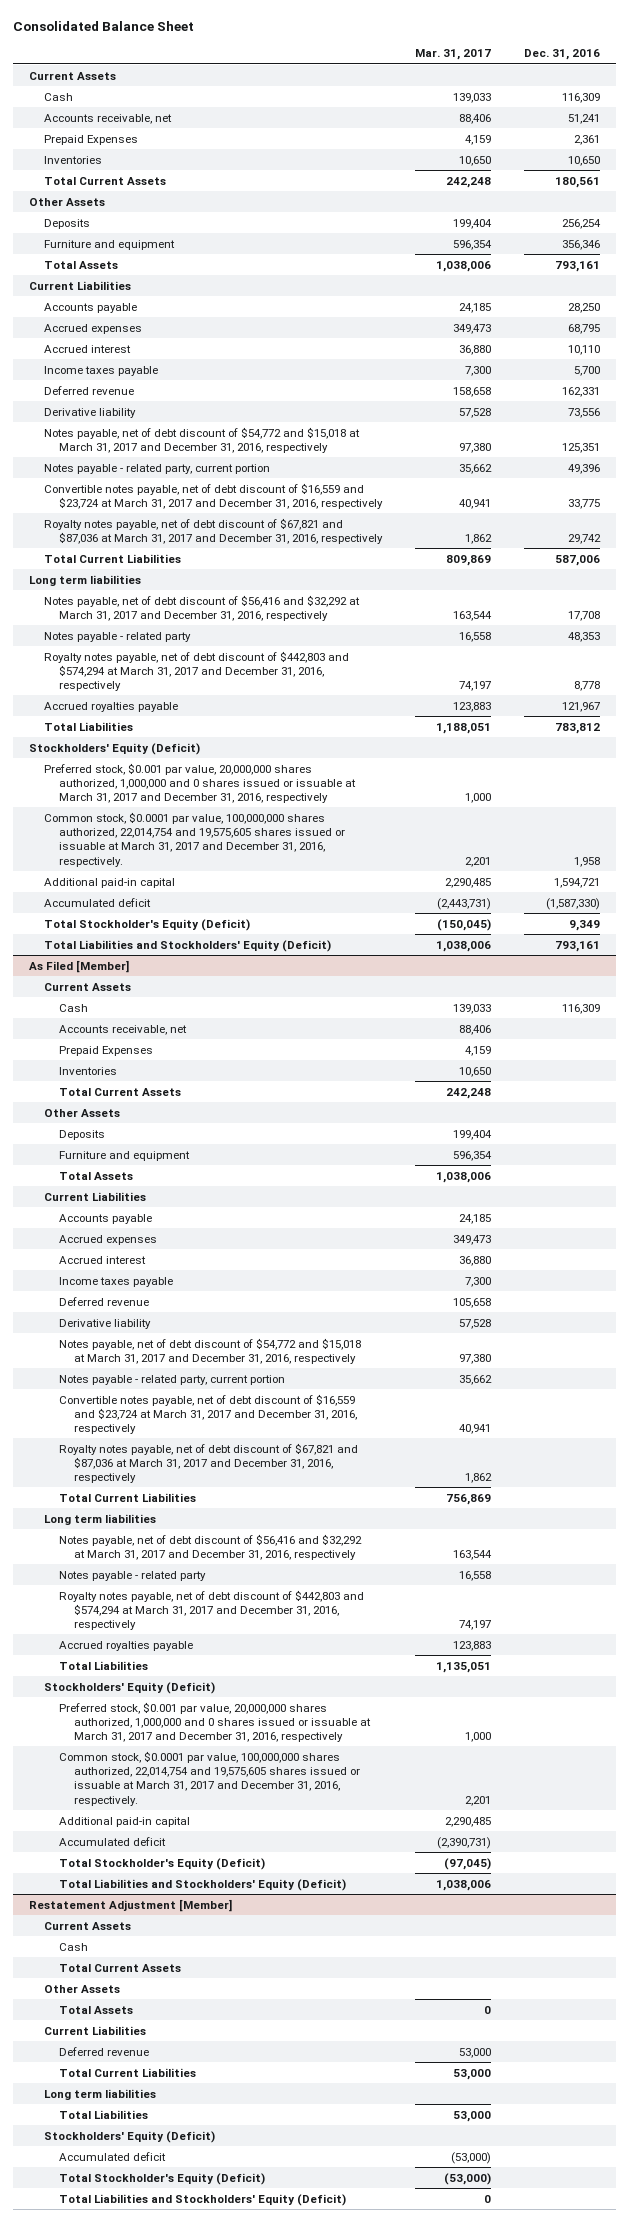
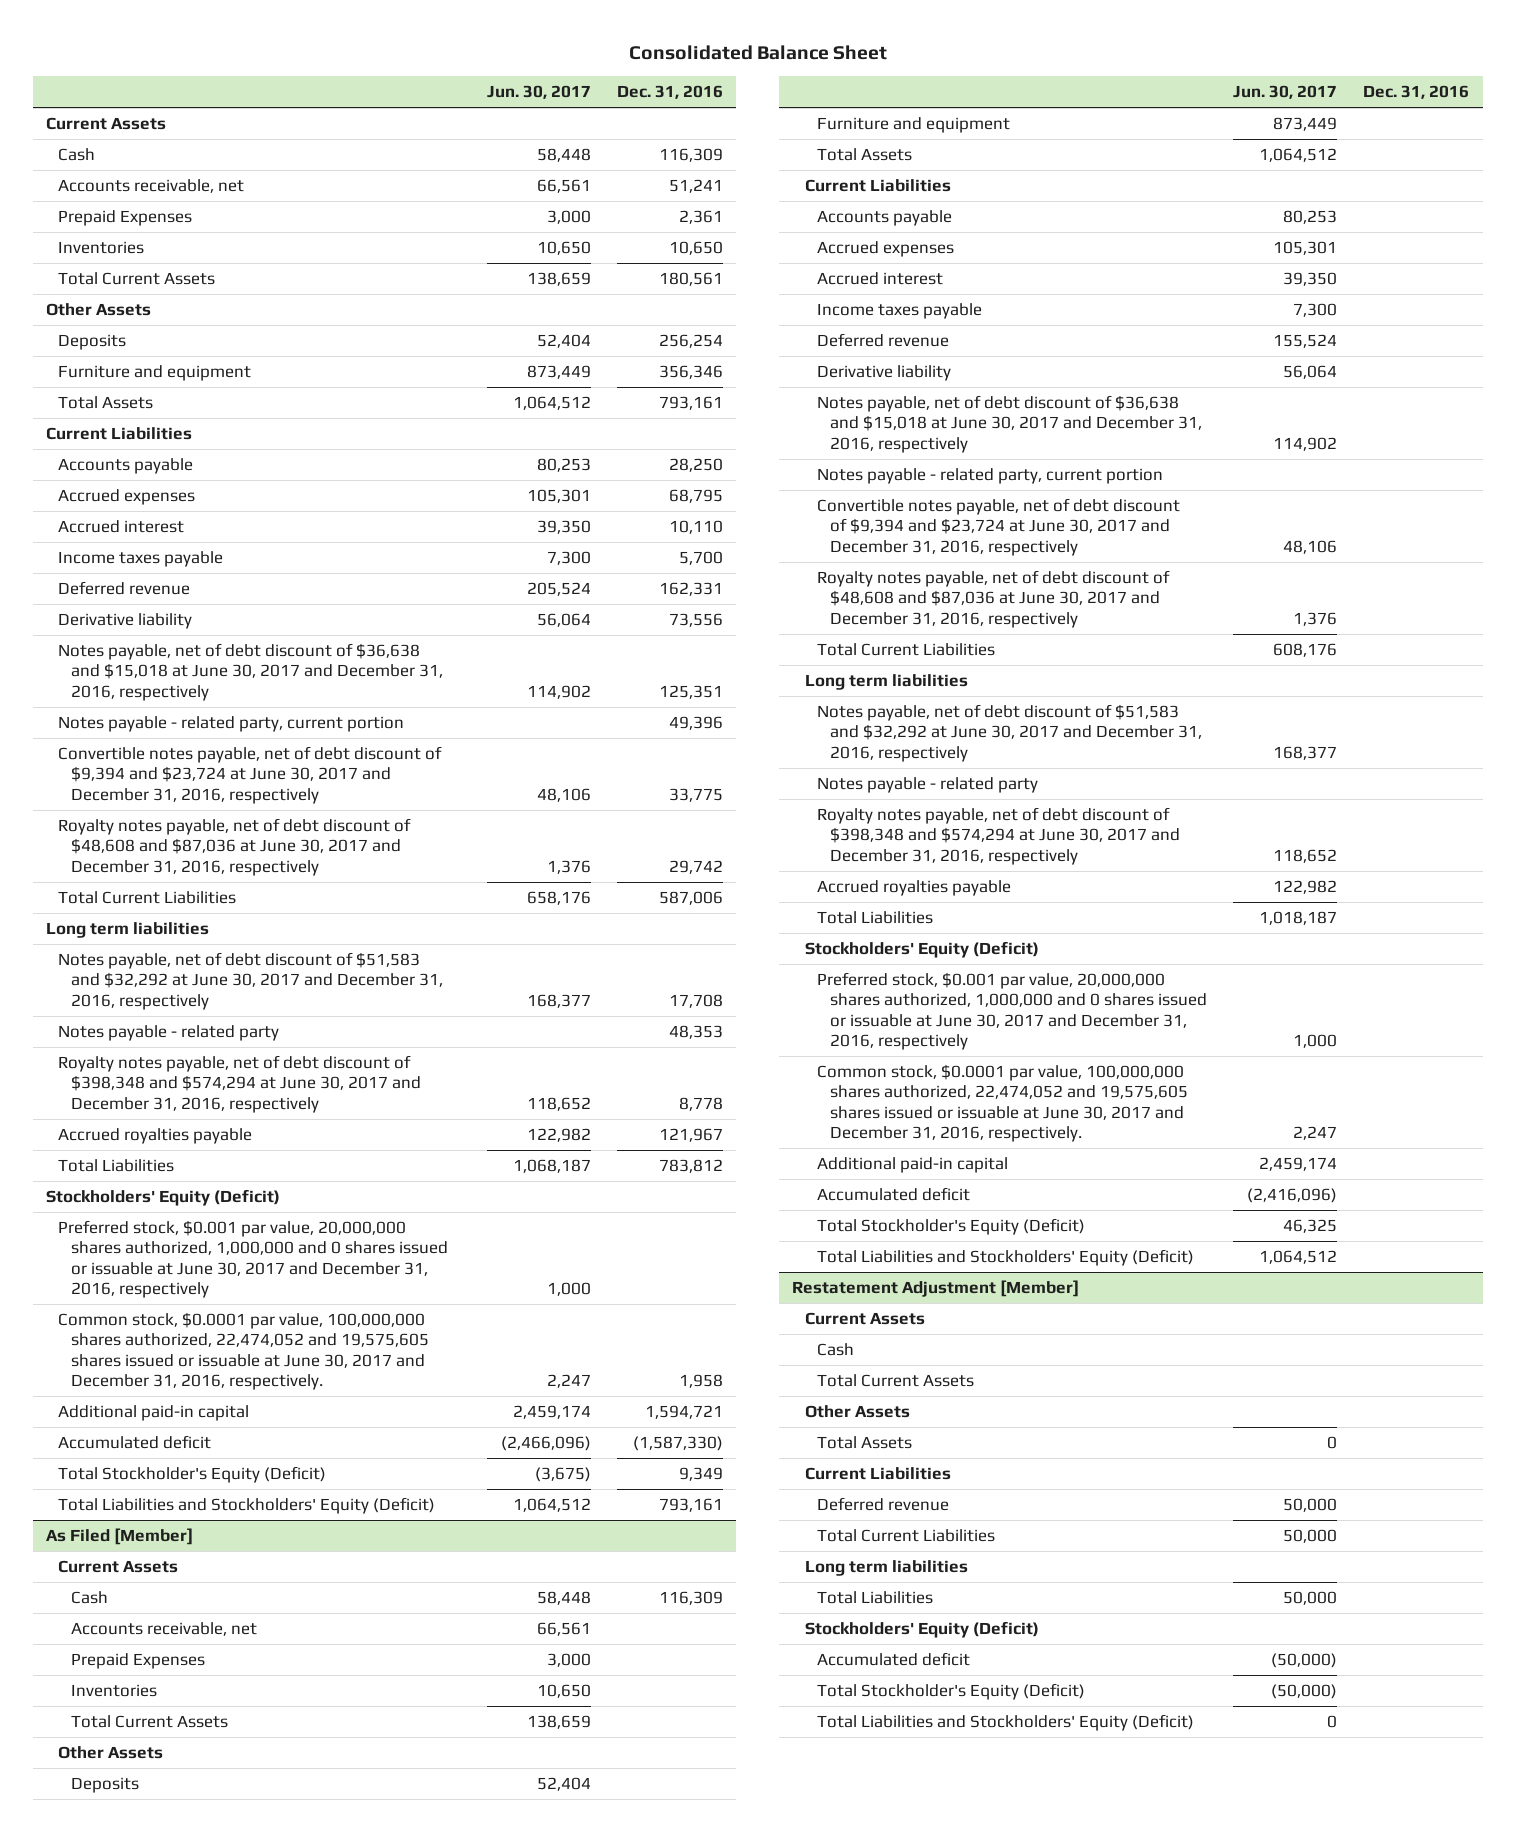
[415,49,492,61] Mar. 31, 2017 -> none
none -> [486,85,591,100] Jun. 30, 2017
[44,426,361,453] Notes payable, net of debt discount of $54,772 and $15,018 at March 31, 2017 and December 31, 2016, respectively -> [58,642,443,701] Notes payable, net of debt discount of $36,638 and $15,018 at June 30, 2017 and December 31, 2016, respectively
[44,482,384,509] Convertible notes payable, net of debt discount of $16,559 and $23,724 at March 31, 2017 and December 31, 2016, respectively -> [58,745,443,804] Convertible notes payable, net of debt discount of $9,394 and $23,724 at June 30, 2017 and December 31, 2016, respectively
[44,517,384,544] Royalty notes payable, net of debt discount of $67,821 and $87,036 at March 31, 2017 and December 31, 2016, respectively -> [58,817,412,876] Royalty notes payable, net of debt discount of $48,608 and $87,036 at June 30, 2017 and December 31, 2016, respectively
[44,594,361,621] Notes payable, net of debt discount of $56,416 and $32,292 at March 31, 2017 and December 31, 2016, respectively -> [58,951,443,1010] Notes payable, net of debt discount of $51,583 and $32,292 at June 30, 2017 and December 31, 2016, respectively
[44,650,350,692] Royalty notes payable, net of debt discount of $442,803 and $574,294 at March 31, 2017 and December 31, 2016, respectively -> [58,1054,421,1113] Royalty notes payable, net of debt discount of $398,348 and $574,294 at June 30, 2017 and December 31, 2016, respectively
[44,762,357,804] Preferred stock, $0.001 par value, 20,000,000 shares authorized, 1,000,000 and 0 shares issued or issuable at March 31, 2017 and December 31, 2016, respectively -> [58,1219,448,1299] Preferred stock, $0.001 par value, 20,000,000 shares authorized, 1,000,000 and 0 shares issued or issuable at June 30, 2017 and December 31, 2016, respectively
[44,811,346,867] Common stock, $0.0001 par value, 100,000,000 shares authorized, 22,014,754 and 19,575,605 shares issued or issuable at March 31, 2017 and December 31, 2016, respectively. -> [58,1311,429,1391] Common stock, $0.0001 par value, 100,000,000 shares authorized, 22,474,052 and 19,575,605 shares issued or issuable at June 30, 2017 and December 31, 2016, respectively.
[59,1337,362,1364] Notes payable, net of debt discount of $54,772 and $15,018 at March 31, 2017 and December 31, 2016, respectively -> [817,394,1202,453] Notes payable, net of debt discount of $36,638 and $15,018 at June 30, 2017 and December 31, 2016, respectively
[59,1393,358,1435] Convertible notes payable, net of debt discount of $16,559 and $23,724 at March 31, 2017 and December 31, 2016, respectively -> [817,497,1181,556] Convertible notes payable, net of debt discount of $9,394 and $23,724 at June 30, 2017 and December 31, 2016, respectively
[59,1442,359,1484] Royalty notes payable, net of debt discount of $67,821 and $87,036 at March 31, 2017 and December 31, 2016, respectively -> [817,569,1171,628] Royalty notes payable, net of debt discount of $48,608 and $87,036 at June 30, 2017 and December 31, 2016, respectively
[59,1533,363,1560] Notes payable, net of debt discount of $56,416 and $32,292 at March 31, 2017 and December 31, 2016, respectively -> [817,703,1202,762] Notes payable, net of debt discount of $51,583 and $32,292 at June 30, 2017 and December 31, 2016, respectively
[59,1589,365,1631] Royalty notes payable, net of debt discount of $442,803 and $574,294 at March 31, 2017 and December 31, 2016, respectively -> [817,806,1180,865] Royalty notes payable, net of debt discount of $398,348 and $574,294 at June 30, 2017 and December 31, 2016, respectively
[59,1701,372,1743] Preferred stock, $0.001 par value, 20,000,000 shares authorized, 1,000,000 and 0 shares issued or issuable at March 31, 2017 and December 31, 2016, respectively -> [817,971,1207,1051] Preferred stock, $0.001 par value, 20,000,000 shares authorized, 1,000,000 and 0 shares issued or issuable at June 30, 2017 and December 31, 2016, respectively
[59,1750,361,1806] Common stock, $0.0001 par value, 100,000,000 shares authorized, 22,014,754 and 19,575,605 shares issued or issuable at March 31, 2017 and December 31, 2016, respectively. -> [817,1063,1188,1143] Common stock, $0.0001 par value, 100,000,000 shares authorized, 22,474,052 and 19,575,605 shares issued or issuable at June 30, 2017 and December 31, 2016, respectively.

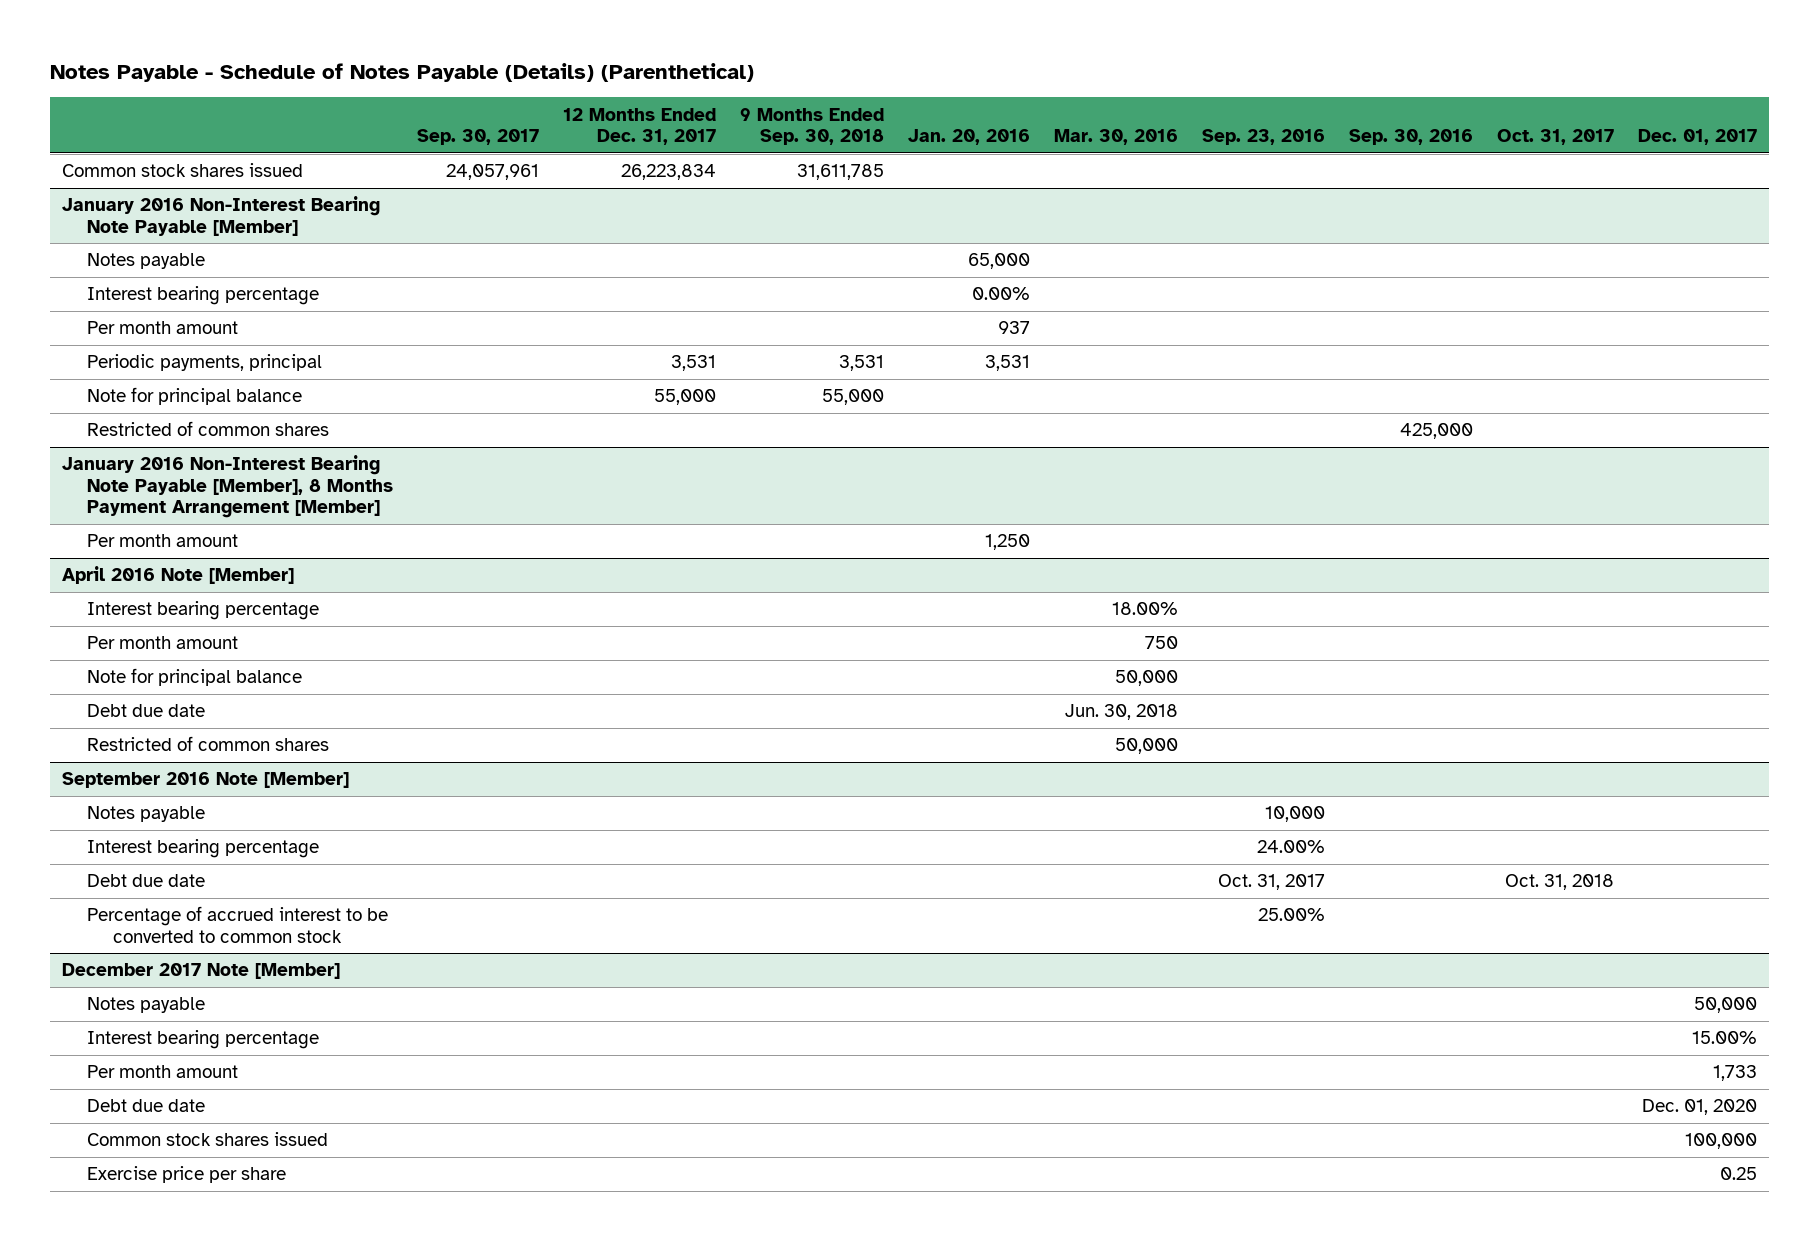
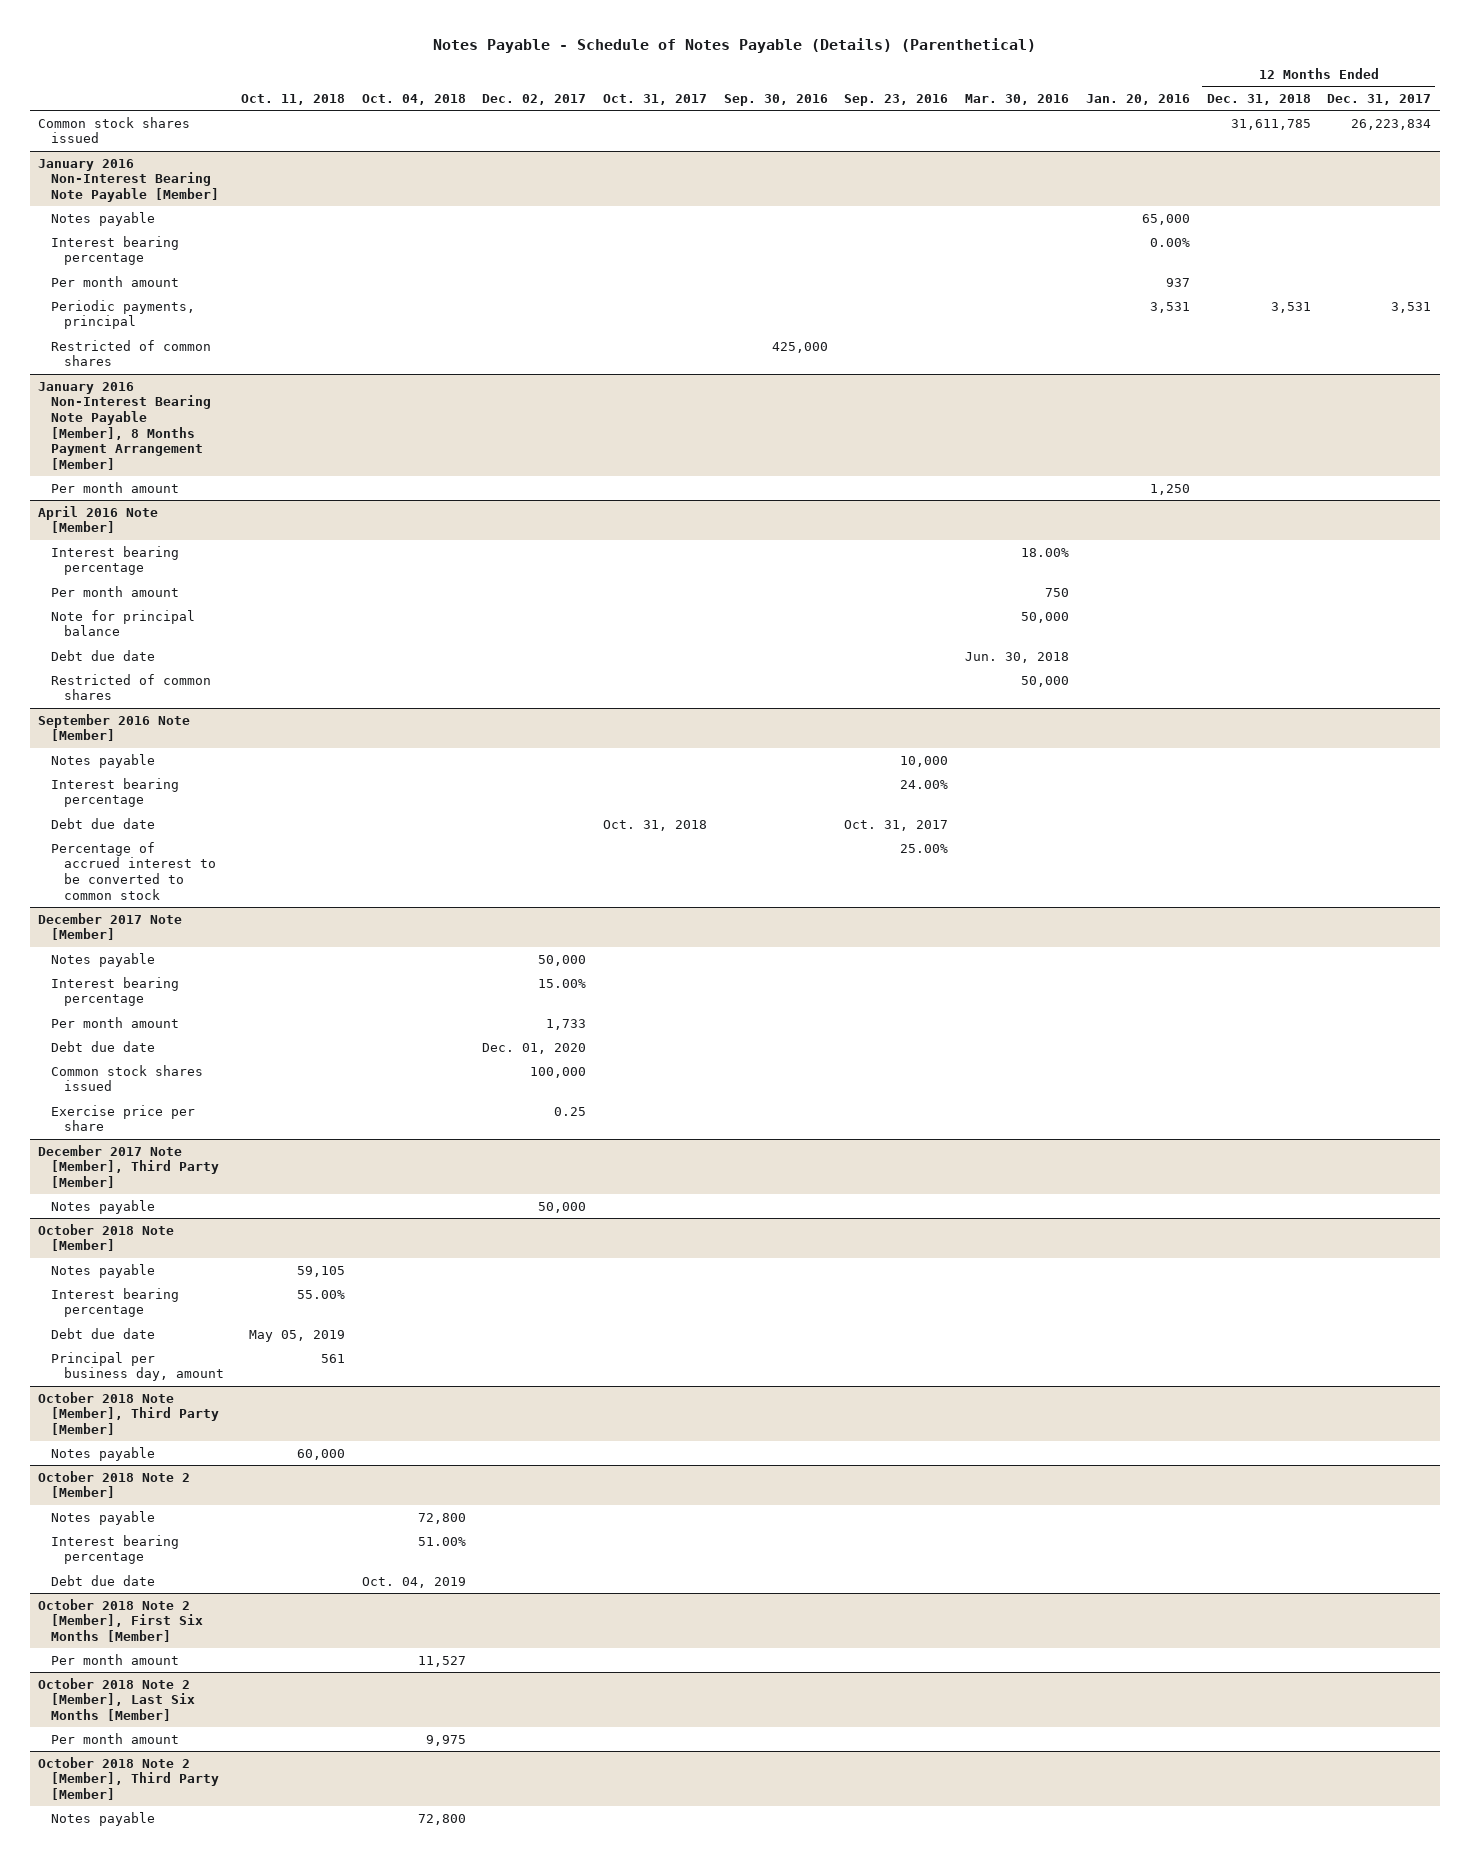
[417,129,540,146] Sep. 30, 2017 -> none
[740,107,885,146] 9 Months Ended Sep. 30, 2018 -> none
[1638,129,1758,146] Dec. 01, 2017 -> none
none -> [240,94,345,106] Oct. 11, 2018
none -> [361,94,466,106] Oct. 04, 2018
none -> [482,94,587,106] Dec. 02, 2017
none -> [1206,94,1311,106] Dec. 31, 2018
[87,387,303,406] Note for principal balance -> none
none -> [38,1144,220,1189] December 2017 Note [Member], Third Party [Member]
none -> [51,1199,156,1214] Notes payable
none -> [38,1223,175,1252] October 2018 Note [Member]
none -> [51,1263,156,1278] Notes payable
none -> [51,1287,180,1318] Interest bearing percentage
none -> [51,1327,156,1339] Debt due date
none -> [51,1351,225,1382] Principal per business day, amount
none -> [38,1391,220,1436] October 2018 Note [Member], Third Party [Member]
none -> [51,1446,156,1461] Notes payable
none -> [38,1470,191,1499] October 2018 Note 2 [Member]
none -> [51,1510,156,1525] Notes payable
none -> [51,1534,180,1565] Interest bearing percentage
none -> [51,1574,156,1586] Debt due date
none -> [38,1598,204,1643] October 2018 Note 2 [Member], First Six Months [Member]
none -> [51,1653,180,1665] Per month amount
none -> [38,1677,196,1722] October 2018 Note 2 [Member], Last Six Months [Member]
none -> [51,1732,180,1744] Per month amount
none -> [38,1756,220,1801] October 2018 Note 2 [Member], Third Party [Member]
none -> [51,1811,156,1826] Notes payable

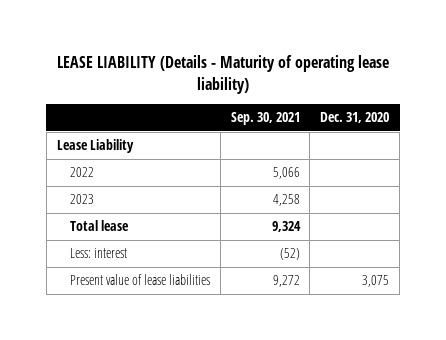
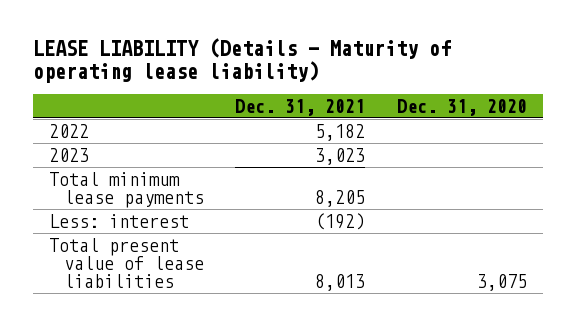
[230,112,300,126] Sep. 30, 2021 -> none
none -> [235,98,366,116] Dec. 31, 2021
[56,139,134,154] Lease Liability -> none
[70,220,130,232] Total lease -> [48,171,204,208] Total minimum lease payments
[70,274,211,286] Present value of lease liabilities -> [48,237,204,288] Total present value of lease liabilities

